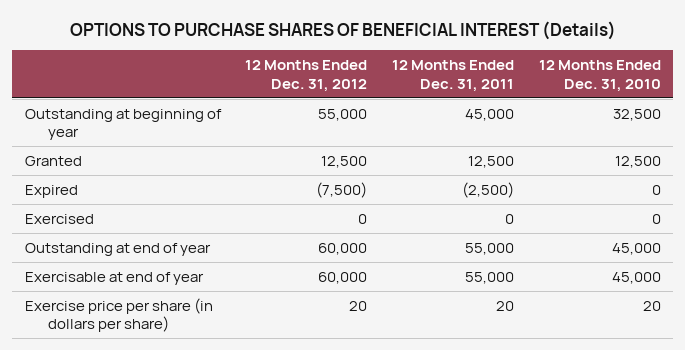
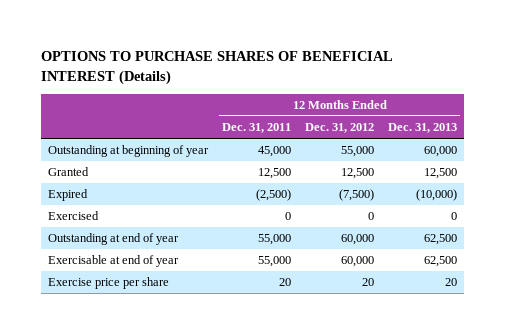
[538,60,661,92] 12 Months Ended Dec. 31, 2010 -> none
none -> [388,123,458,134] Dec. 31, 2013
[24,297,213,333] Exercise price per share (in dollars per share) -> [48,277,170,290] Exercise price per share

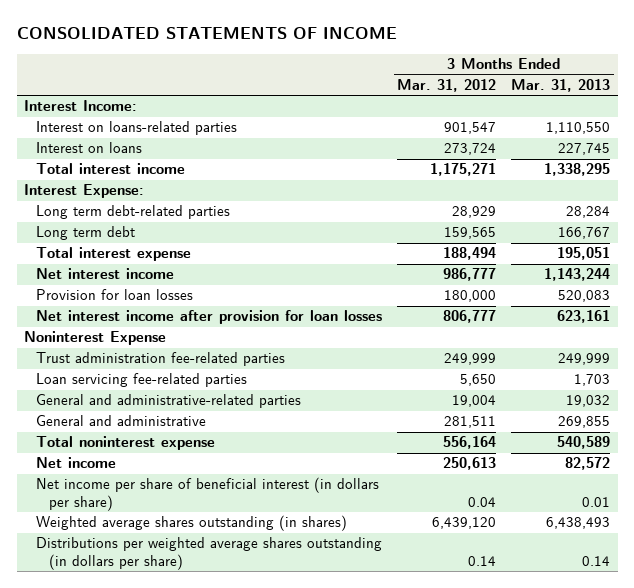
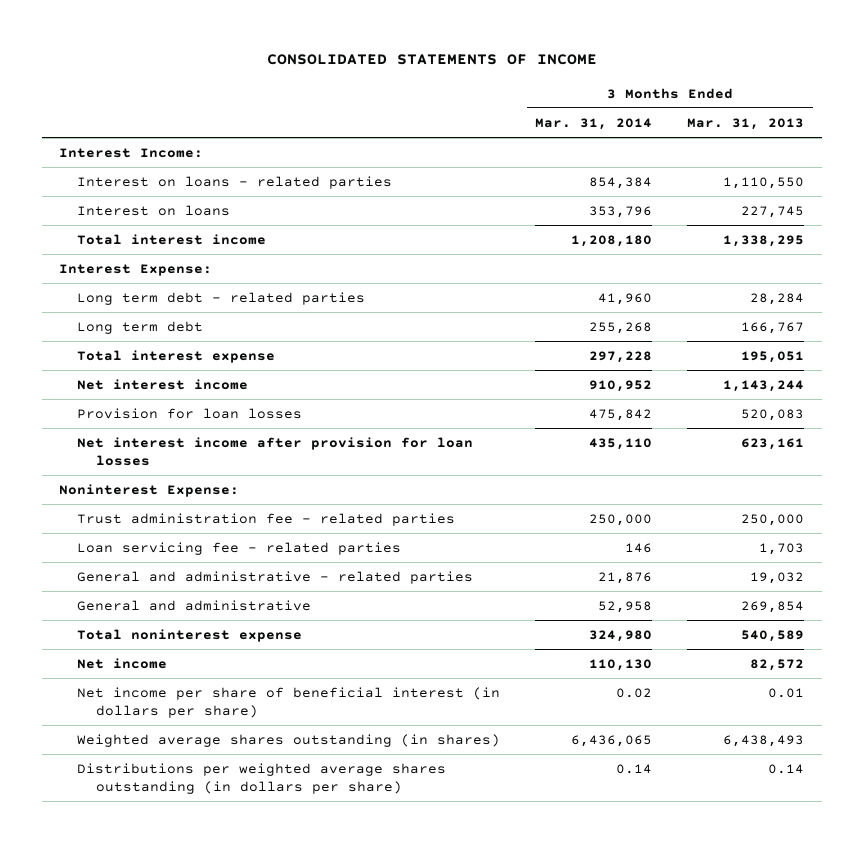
[397,78,497,92] Mar. 31, 2012 -> none
none -> [535,117,653,130] Mar. 31, 2014
[36,121,238,136] Interest on loans-related parties -> [77,175,393,189] Interest on loans - related parties
[36,205,231,220] Long term debt-related parties -> [77,291,366,305] Long term debt - related parties
[24,331,167,346] Noninterest Expense -> [59,483,240,497] Noninterest Expense:
[36,352,286,367] Trust administration fee-related parties -> [77,512,456,526] Trust administration fee - related parties
[558,353,611,366] 249,999 -> [741,513,805,526] 250,000
[36,373,248,388] Loan servicing fee-related parties -> [77,541,402,555] Loan servicing fee - related parties
[36,394,302,409] General and administrative-related parties -> [77,570,474,584] General and administrative - related parties
[558,416,611,429] 269,855 -> [741,600,805,613] 269,854

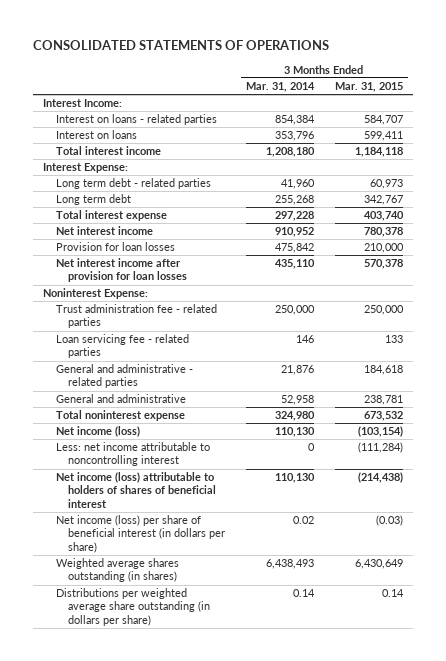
[266,54,597,66] CONSOLIDATED STATEMENTS OF INCOME -> [32,40,329,51] CONSOLIDATED STATEMENTS OF OPERATIONS
[687,117,805,130] Mar. 31, 2013 -> none
none -> [334,82,403,93] Mar. 31, 2015
none -> [55,426,140,438] Net income (loss)
none -> [55,442,210,467] Less: net income attributable to noncontrolling interest
[77,657,168,669] Net income -> [55,472,217,508] Net income (loss) attributable to holders of shares of beneficial interest
[77,686,501,719] Net income per share of beneficial interest (in dollars per share) -> [55,515,226,553] Net income (loss) per share of beneficial interest (in dollars per share)
[571,734,653,747] 6,436,065 -> [266,559,315,570] 6,438,493
[77,762,447,795] Distributions per weighted average shares outstanding (in dollars per share) -> [55,588,211,626] Distributions per weighted average share outstanding (in dollars per share)

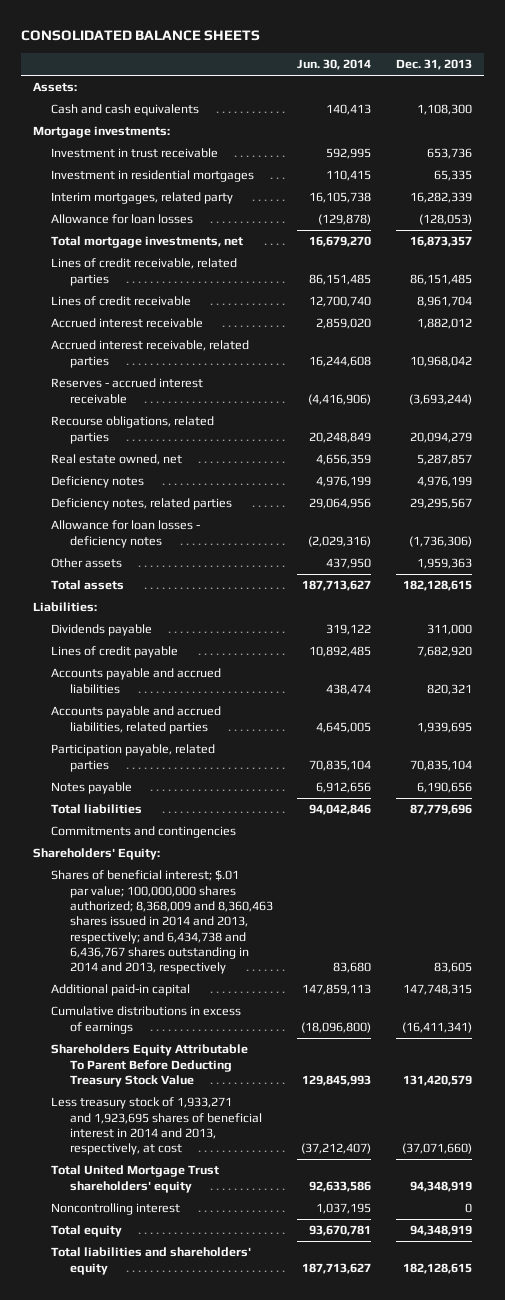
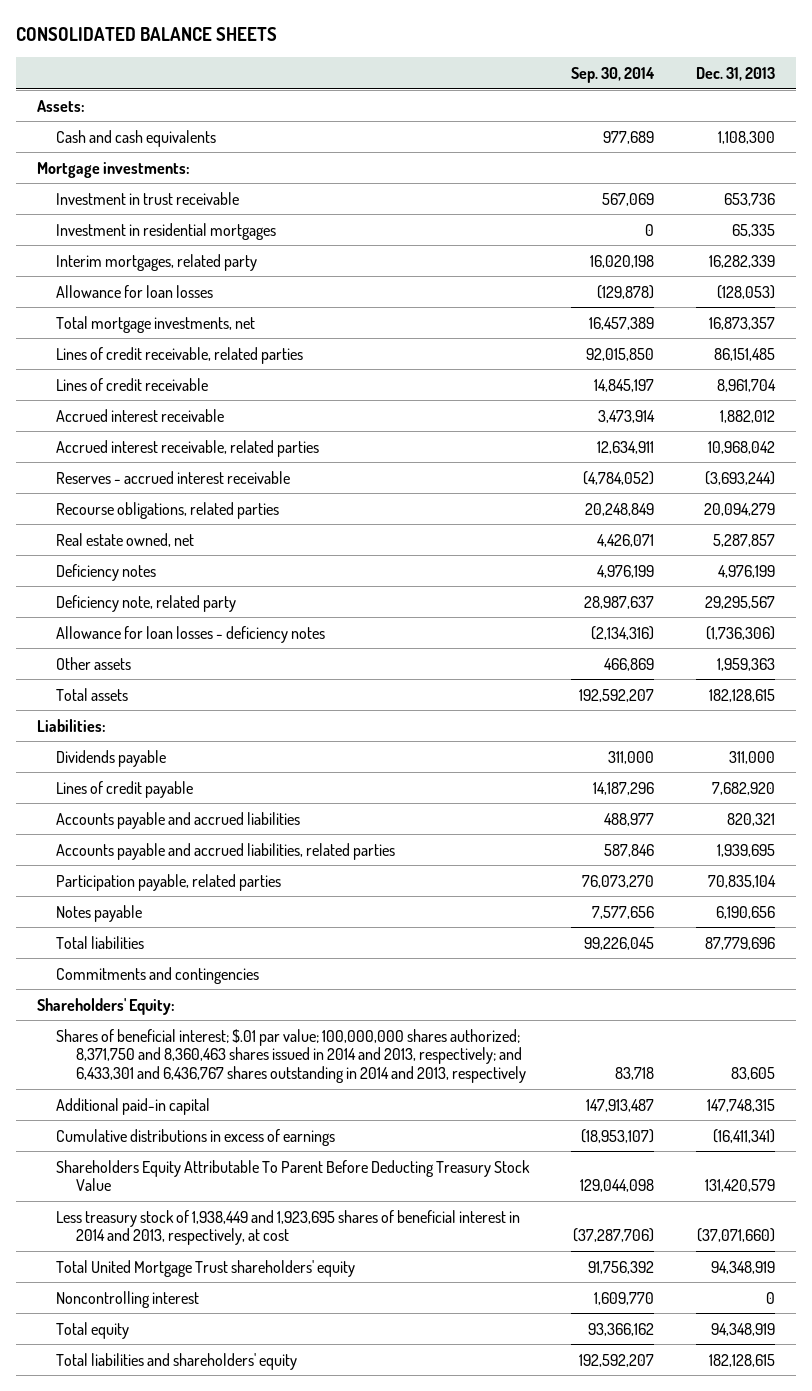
[297,58,372,70] Jun. 30, 2014 -> none
none -> [571,66,656,83] Sep. 30, 2014
[51,498,233,511] Deficiency notes, related parties -> [56,594,237,612] Deficiency note, related party
[51,870,273,975] Shares of beneficial interest; $.01 par value; 100,000,000 shares authorized; 8,368,009 and 8,360,463 shares issued in 2014 and 2013, respectively; and 6,434,738 and 6,436,767 shares outstanding in 2014 and 2013, respectively -> [56,1028,526,1084] Shares of beneficial interest; $.01 par value; 100,000,000 shares authorized; 8,371,750 and 8,360,463 shares issued in 2014 and 2013, respectively; and 6,433,301 and 6,436,767 shares outstanding in 2014 and 2013, respectively
[51,1097,262,1156] Less treasury stock of 1,933,271 and 1,923,695 shares of beneficial interest in 2014 and 2013, respectively, at cost -> [56,1209,521,1246] Less treasury stock of 1,938,449 and 1,923,695 shares of beneficial interest in 2014 and 2013, respectively, at cost

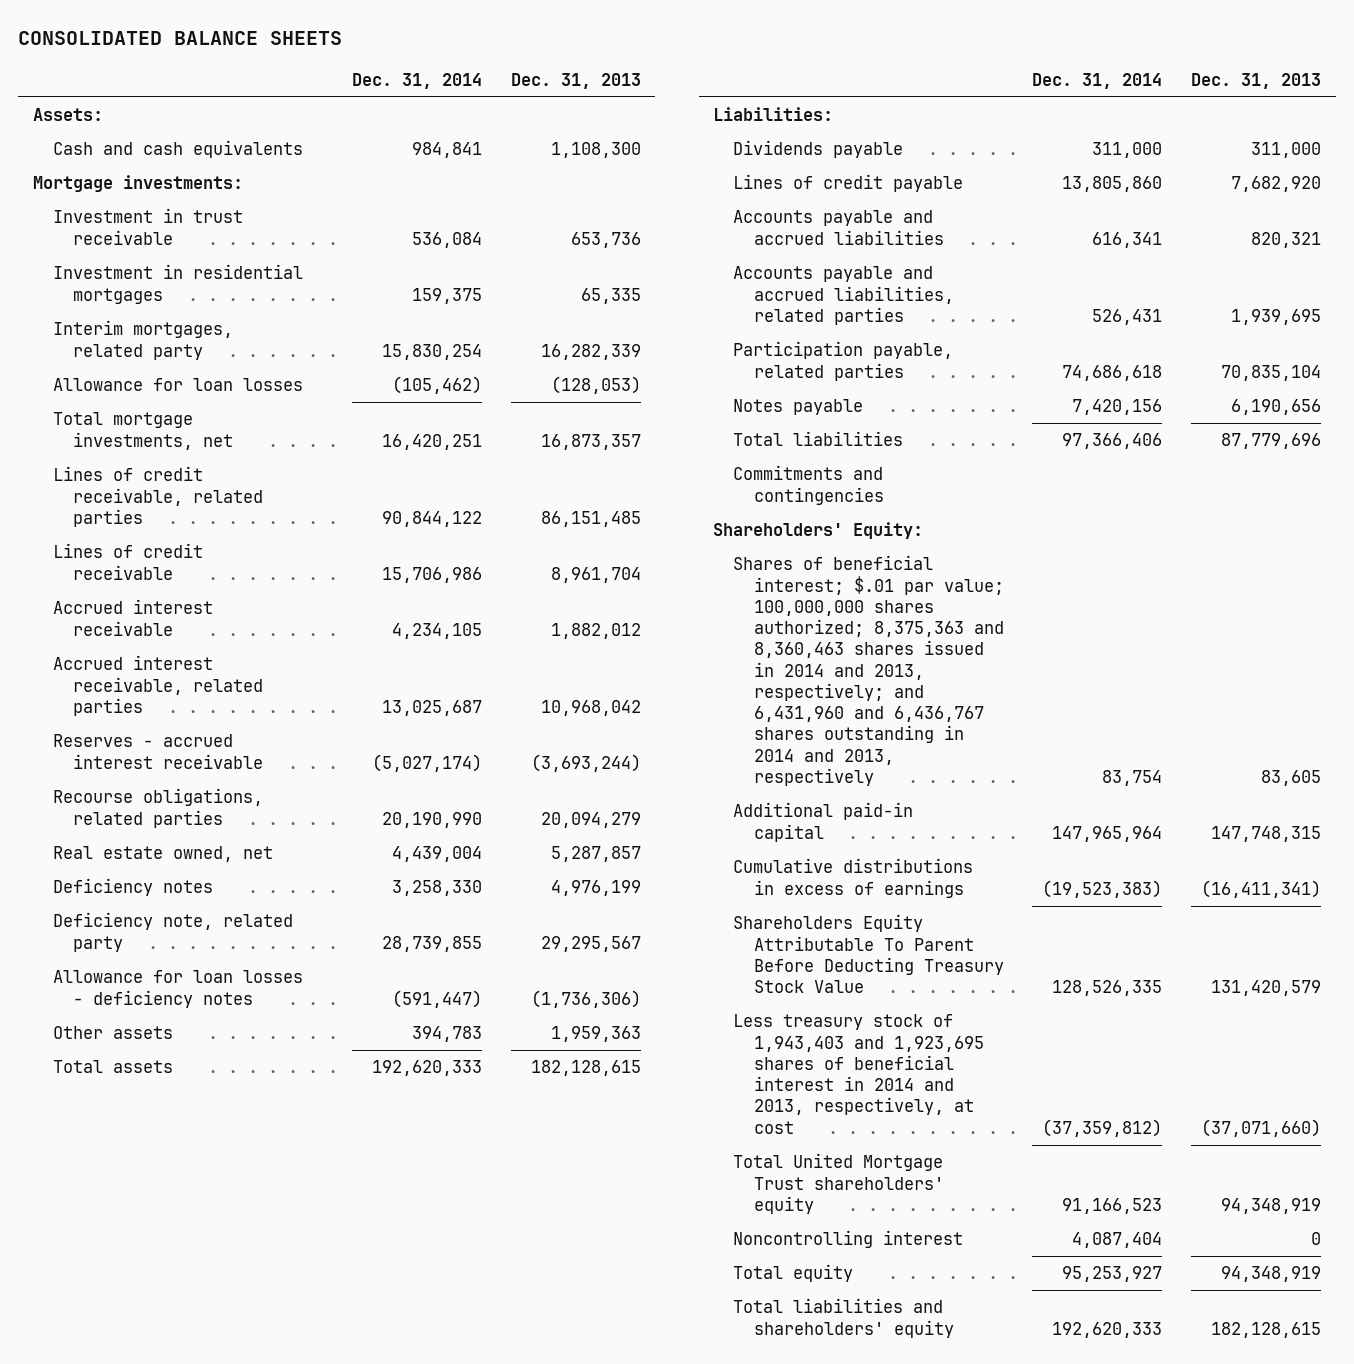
[571,66,656,83] Sep. 30, 2014 -> none
none -> [352,72,483,89] Dec. 31, 2014
[56,1028,526,1084] Shares of beneficial interest; $.01 par value; 100,000,000 shares authorized; 8,371,750 and 8,360,463 shares issued in 2014 and 2013, respectively; and 6,433,301 and 6,436,767 shares outstanding in 2014 and 2013, respectively -> [733,555,1004,786] Shares of beneficial interest; $.01 par value; 100,000,000 shares authorized; 8,375,363 and 8,360,463 shares issued in 2014 and 2013, respectively; and 6,431,960 and 6,436,767 shares outstanding in 2014 and 2013, respectively
[56,1209,521,1246] Less treasury stock of 1,938,449 and 1,923,695 shares of beneficial interest in 2014 and 2013, respectively, at cost -> [733,1014,984,1134] Less treasury stock of 1,943,403 and 1,923,695 shares of beneficial interest in 2014 and 2013, respectively, at cost

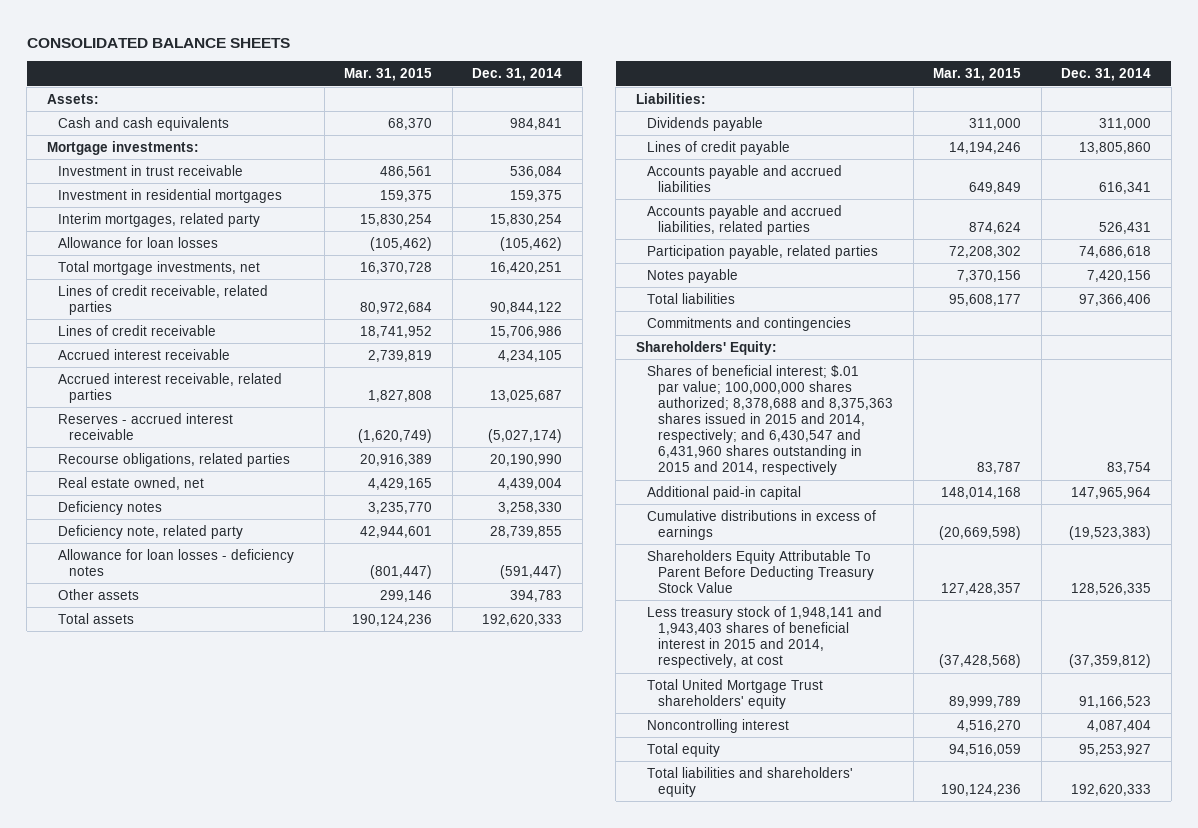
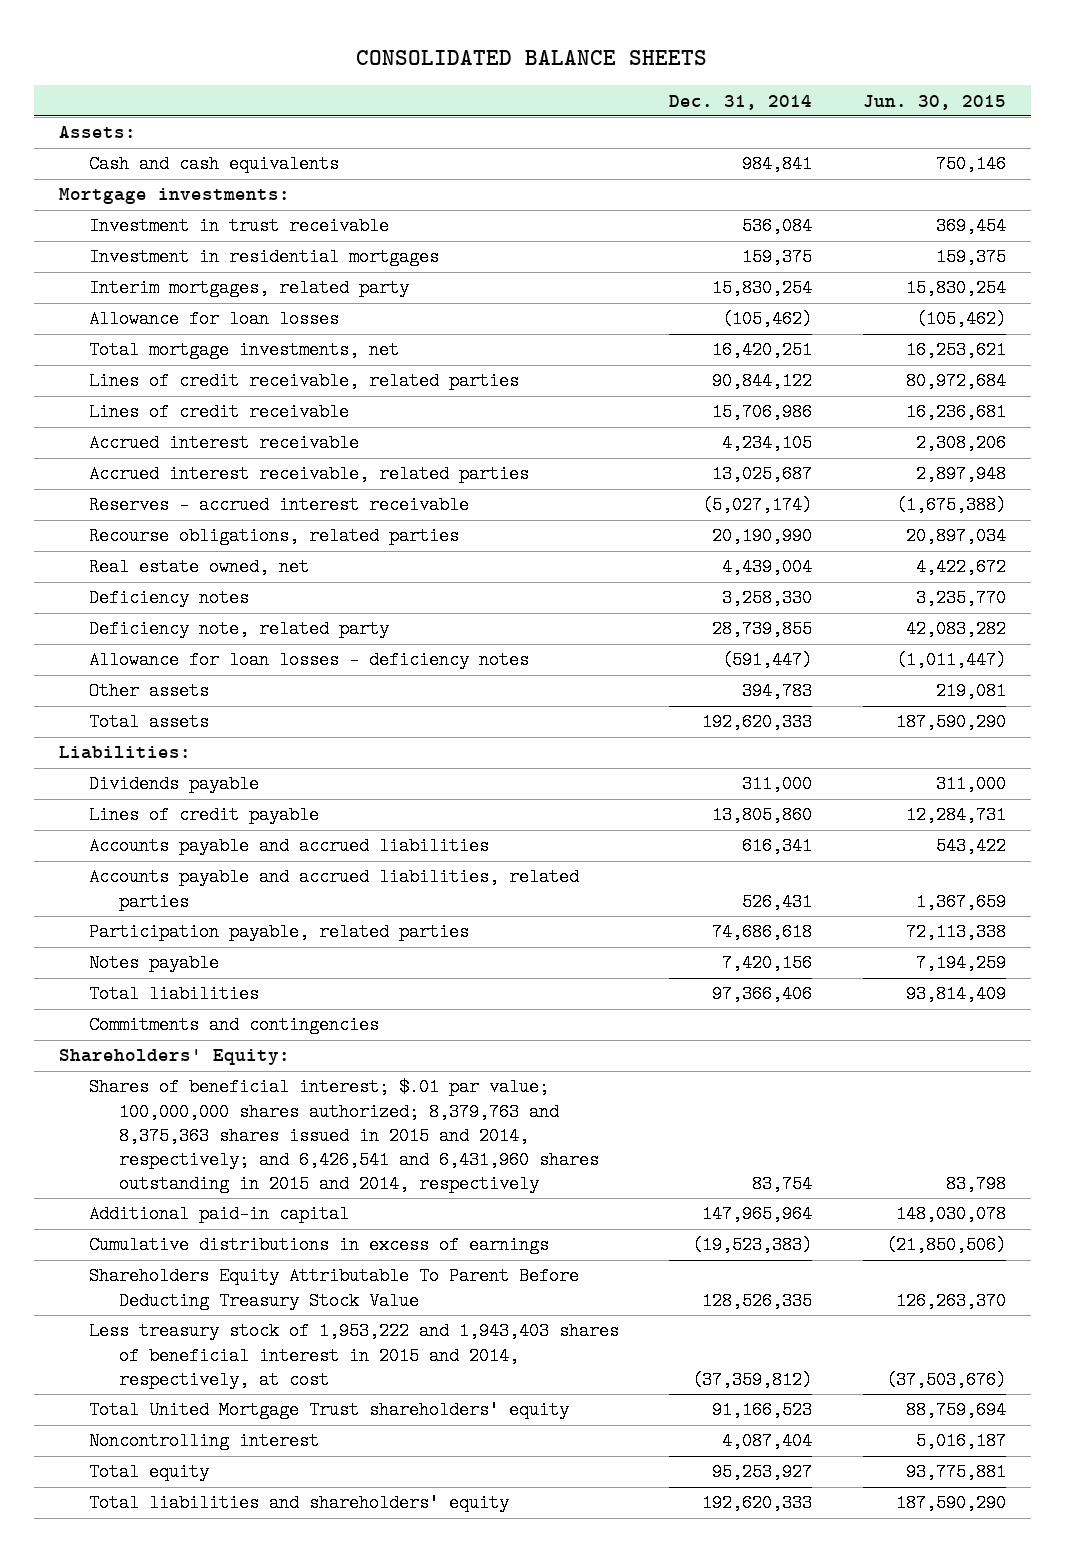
[344,68,433,82] Mar. 31, 2015 -> none
none -> [862,94,1006,110] Jun. 30, 2015
[647,364,894,476] Shares of beneficial interest; $.01 par value; 100,000,000 shares authorized; 8,378,688 and 8,375,363 shares issued in 2015 and 2014, respectively; and 6,430,547 and 6,431,960 shares outstanding in 2015 and 2014, respectively -> [88,1078,600,1193] Shares of beneficial interest; $.01 par value; 100,000,000 shares authorized; 8,379,763 and 8,375,363 shares issued in 2015 and 2014, respectively; and 6,426,541 and 6,431,960 shares outstanding in 2015 and 2014, respectively
[647,605,883,669] Less treasury stock of 1,948,141 and 1,943,403 shares of beneficial interest in 2015 and 2014, respectively, at cost -> [88,1322,619,1389] Less treasury stock of 1,953,222 and 1,943,403 shares of beneficial interest in 2015 and 2014, respectively, at cost

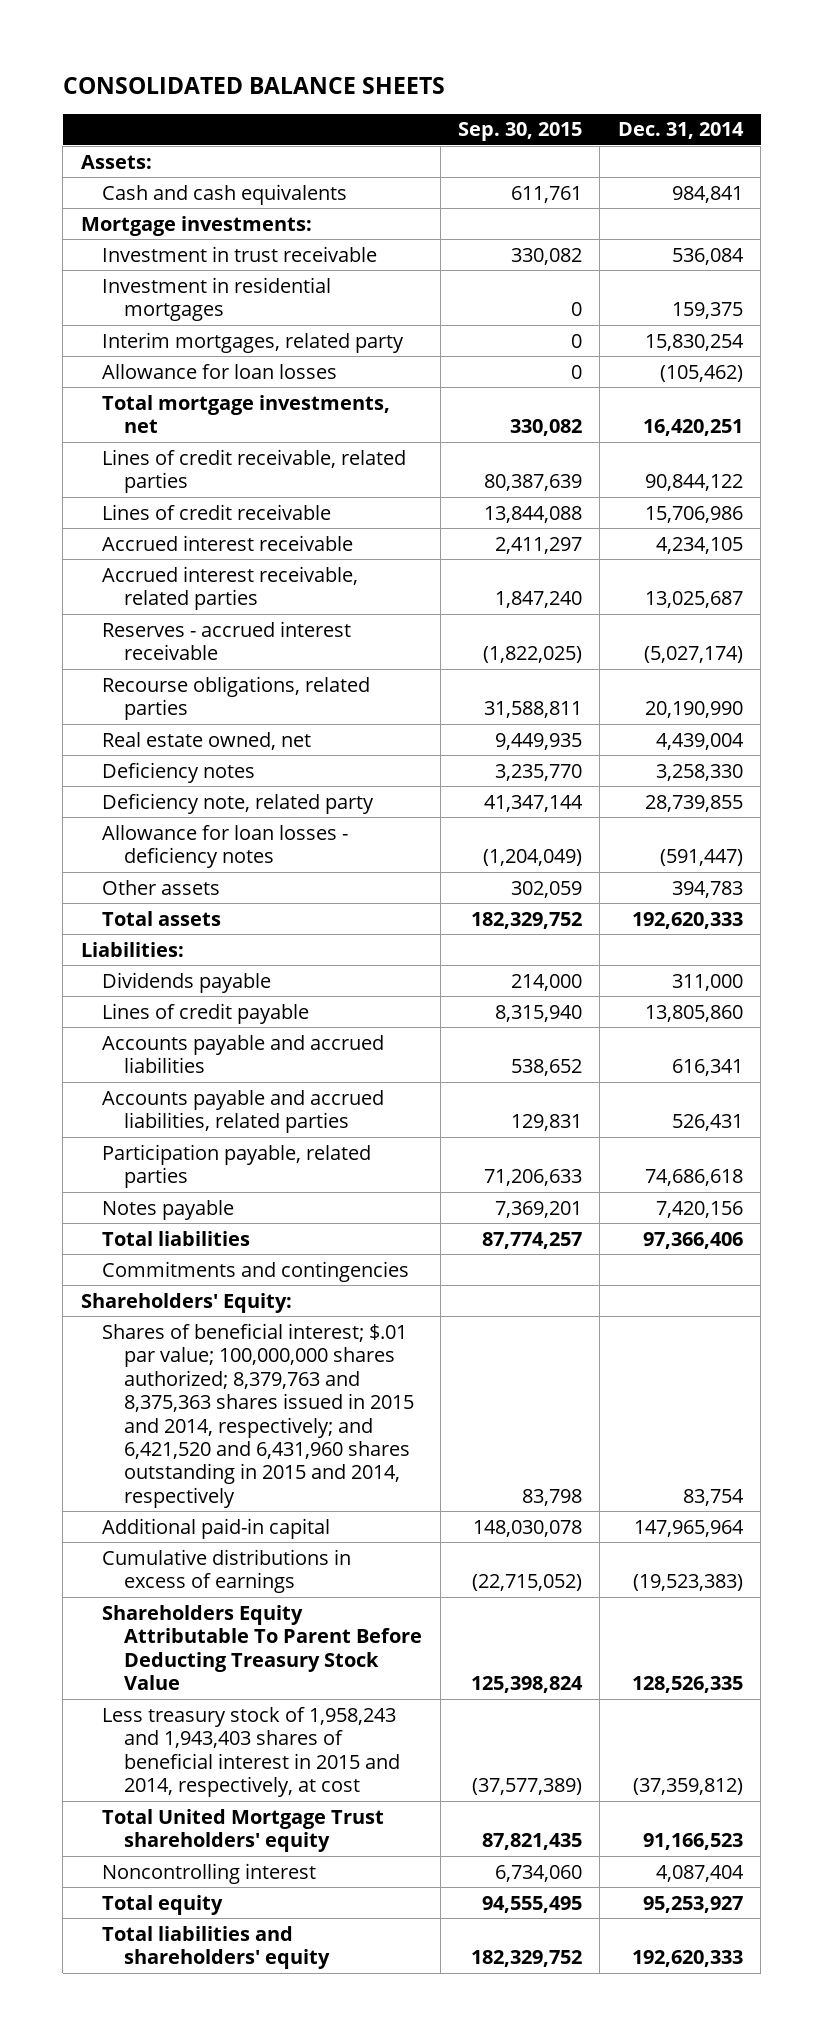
[862,94,1006,110] Jun. 30, 2015 -> none
none -> [457,122,582,142] Sep. 30, 2015
[88,1078,600,1193] Shares of beneficial interest; $.01 par value; 100,000,000 shares authorized; 8,379,763 and 8,375,363 shares issued in 2015 and 2014, respectively; and 6,426,541 and 6,431,960 shares outstanding in 2015 and 2014, respectively -> [102,1322,415,1508] Shares of beneficial interest; $.01 par value; 100,000,000 shares authorized; 8,379,763 and 8,375,363 shares issued in 2015 and 2014, respectively; and 6,421,520 and 6,431,960 shares outstanding in 2015 and 2014, respectively
[88,1322,619,1389] Less treasury stock of 1,953,222 and 1,943,403 shares of beneficial interest in 2015 and 2014, respectively, at cost -> [102,1706,401,1798] Less treasury stock of 1,958,243 and 1,943,403 shares of beneficial interest in 2015 and 2014, respectively, at cost

